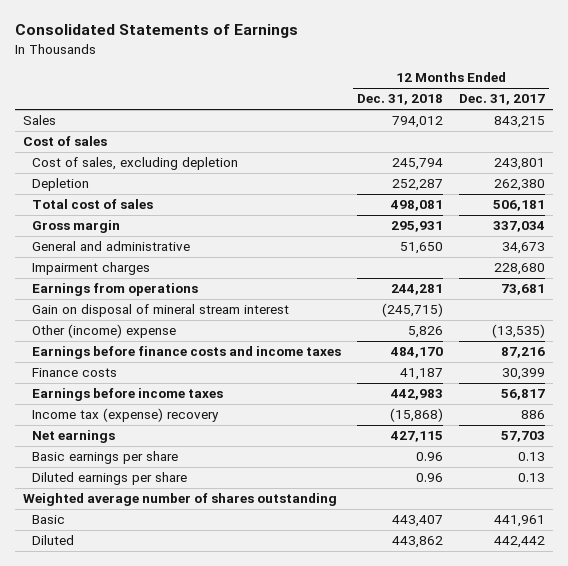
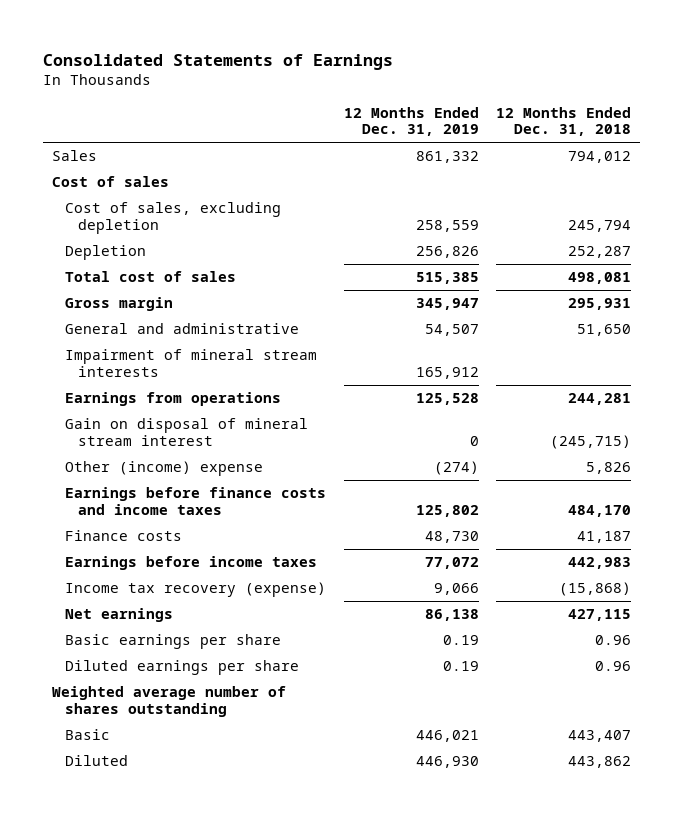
[459,94,546,106] Dec. 31, 2017 -> none
none -> [343,106,479,137] 12 Months Ended Dec. 31, 2019
[32,262,151,276] Impairment charges -> [65,349,318,377] Impairment of mineral stream interests
[32,408,220,423] Income tax (expense) recovery -> [65,582,327,598] Income tax recovery (expense)

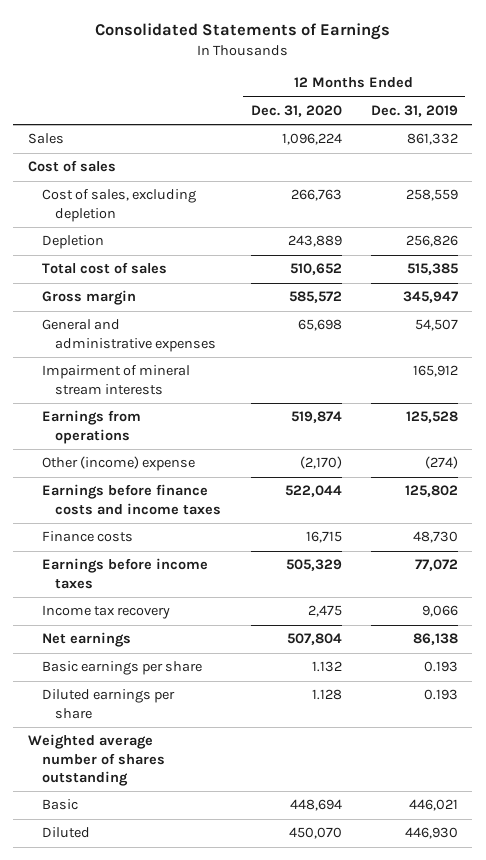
[496,106,632,137] 12 Months Ended Dec. 31, 2018 -> none
none -> [250,104,342,117] Dec. 31, 2020
[65,323,300,335] General and administrative -> [41,319,217,352] General and administrative expenses
[65,418,309,446] Gain on disposal of mineral stream interest -> none
[65,582,327,598] Income tax recovery (expense) -> [41,605,170,620] Income tax recovery
[442,635,479,646] 0.19 -> [423,661,458,673] 0.193
[442,661,479,672] 0.19 -> [423,689,458,701] 0.193

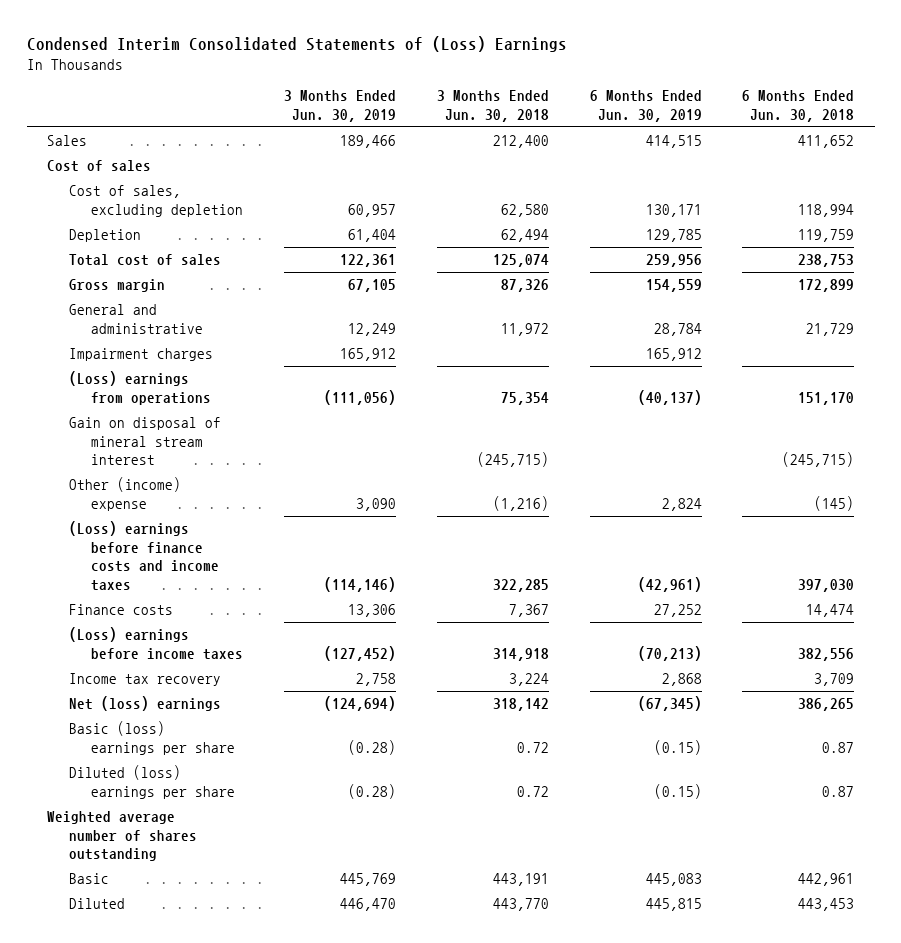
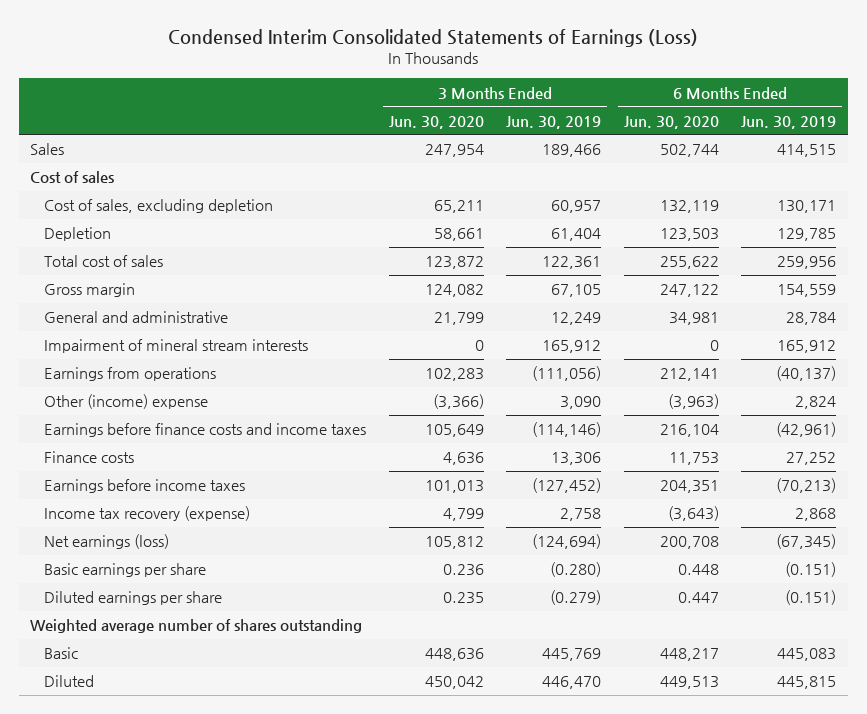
[26,36,567,53] Condensed Interim Consolidated Statements of (Loss) Earnings -> [168,28,699,47] Condensed Interim Consolidated Statements of Earnings (Loss)
[436,90,549,122] 3 Months Ended Jun. 30, 2018 -> none
[742,90,855,122] 6 Months Ended Jun. 30, 2018 -> none
none -> [388,115,484,129] Jun. 30, 2020
none -> [623,115,719,129] Jun. 30, 2020
[69,417,222,466] Gain on disposal of mineral stream interest -> none
[69,348,214,362] Impairment charges -> [43,339,308,354] Impairment of mineral stream interests
[69,371,212,405] (Loss) earnings from operations -> [43,367,216,382] Earnings from operations
[69,521,220,591] (Loss) earnings before finance costs and income taxes -> [43,423,366,438] Earnings before finance costs and income taxes
[69,627,244,660] (Loss) earnings before income taxes -> [43,479,245,494] Earnings before income taxes
[69,673,222,687] Income tax recovery -> [43,506,250,522] Income tax recovery (expense)
[69,696,222,712] Net (loss) earnings -> [43,534,169,550] Net earnings (loss)
[69,721,236,755] Basic (loss) earnings per share -> [43,563,206,578] Basic earnings per share
[348,739,397,755] (0.28) -> [550,562,602,578] (0.280)
[653,739,702,755] (0.15) -> [785,562,837,578] (0.151)
[69,765,236,799] Diluted (loss) earnings per share -> [43,591,222,606] Diluted earnings per share
[348,783,397,799] (0.28) -> [550,590,602,606] (0.279)
[653,783,702,799] (0.15) -> [785,590,837,606] (0.151)

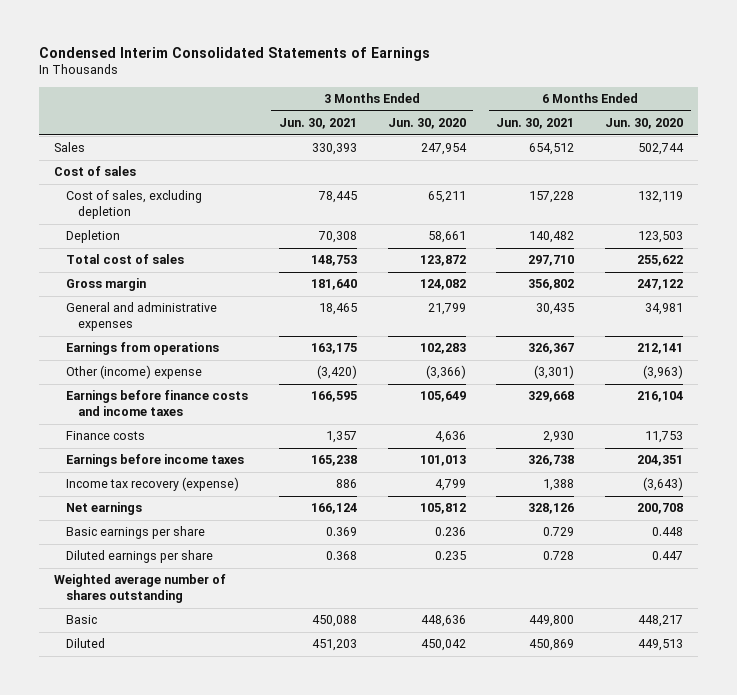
[168,28,699,47] Condensed Interim Consolidated Statements of Earnings (Loss) -> [38,46,430,61] Condensed Interim Consolidated Statements of Earnings
[506,115,602,129] Jun. 30, 2019 -> none
[741,115,837,129] Jun. 30, 2019 -> none
none -> [278,117,357,129] Jun. 30, 2021
none -> [496,117,575,129] Jun. 30, 2021
[43,339,308,354] Impairment of mineral stream interests -> none
[43,311,228,324] General and administrative -> [66,302,218,331] General and administrative expenses
[43,534,169,550] Net earnings (loss) -> [66,502,143,516] Net earnings

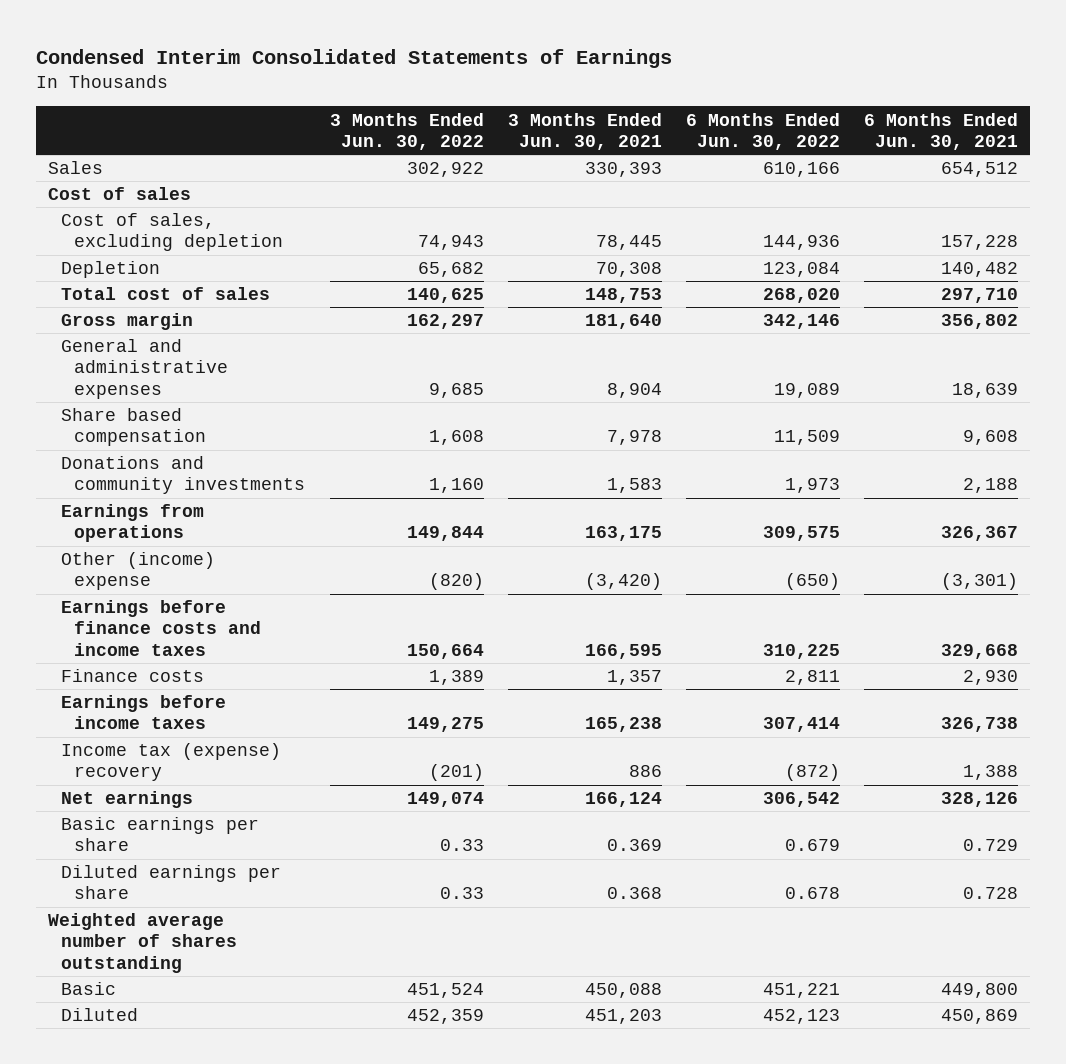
[387,117,466,129] Jun. 30, 2020 -> none
[604,117,683,129] Jun. 30, 2020 -> none
none -> [329,112,484,150] 3 Months Ended Jun. 30, 2022
none -> [685,112,840,150] 6 Months Ended Jun. 30, 2022
[318,303,357,316] 18,465 -> [606,382,662,398] 8,904
[536,303,575,316] 30,435 -> [951,382,1018,398] 18,639
none -> [61,408,207,447] Share based compensation
none -> [61,456,306,495] Donations and community investments
[66,477,240,492] Income tax recovery (expense) -> [61,743,282,782] Income tax (expense) recovery

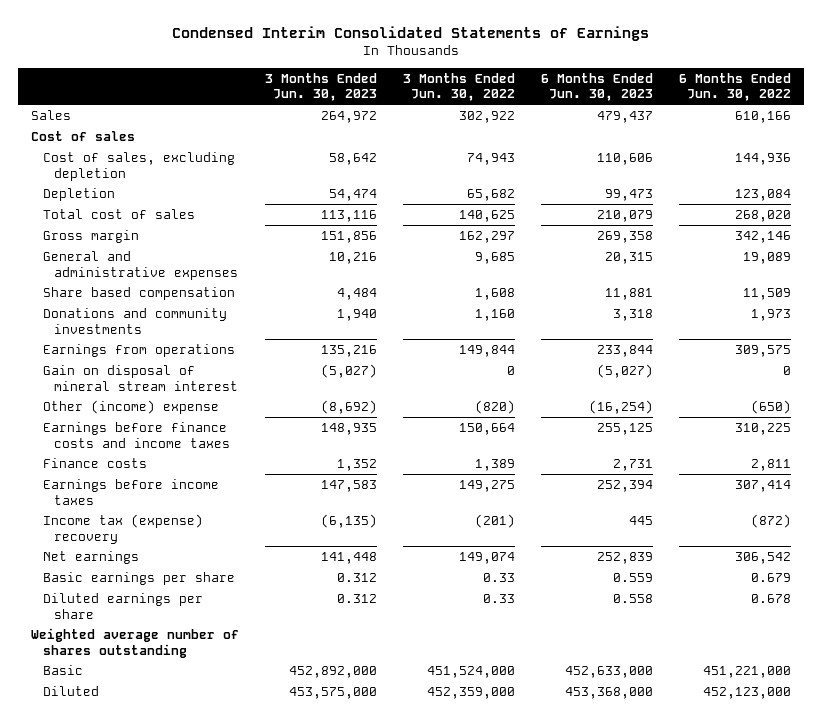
[507,112,662,150] 3 Months Ended Jun. 30, 2021 -> none
[863,112,1018,150] 6 Months Ended Jun. 30, 2021 -> none
none -> [264,72,377,102] 3 Months Ended Jun. 30, 2023
none -> [540,72,653,102] 6 Months Ended Jun. 30, 2023
none -> [42,364,239,391] Gain on disposal of mineral stream interest
[406,983,484,999] 451,524 -> [426,665,515,678] 451,524,000
[762,983,840,999] 451,221 -> [702,665,791,678] 451,221,000
[406,1009,484,1025] 452,359 -> [426,686,515,699] 452,359,000
[762,1009,840,1025] 452,123 -> [702,686,791,699] 452,123,000

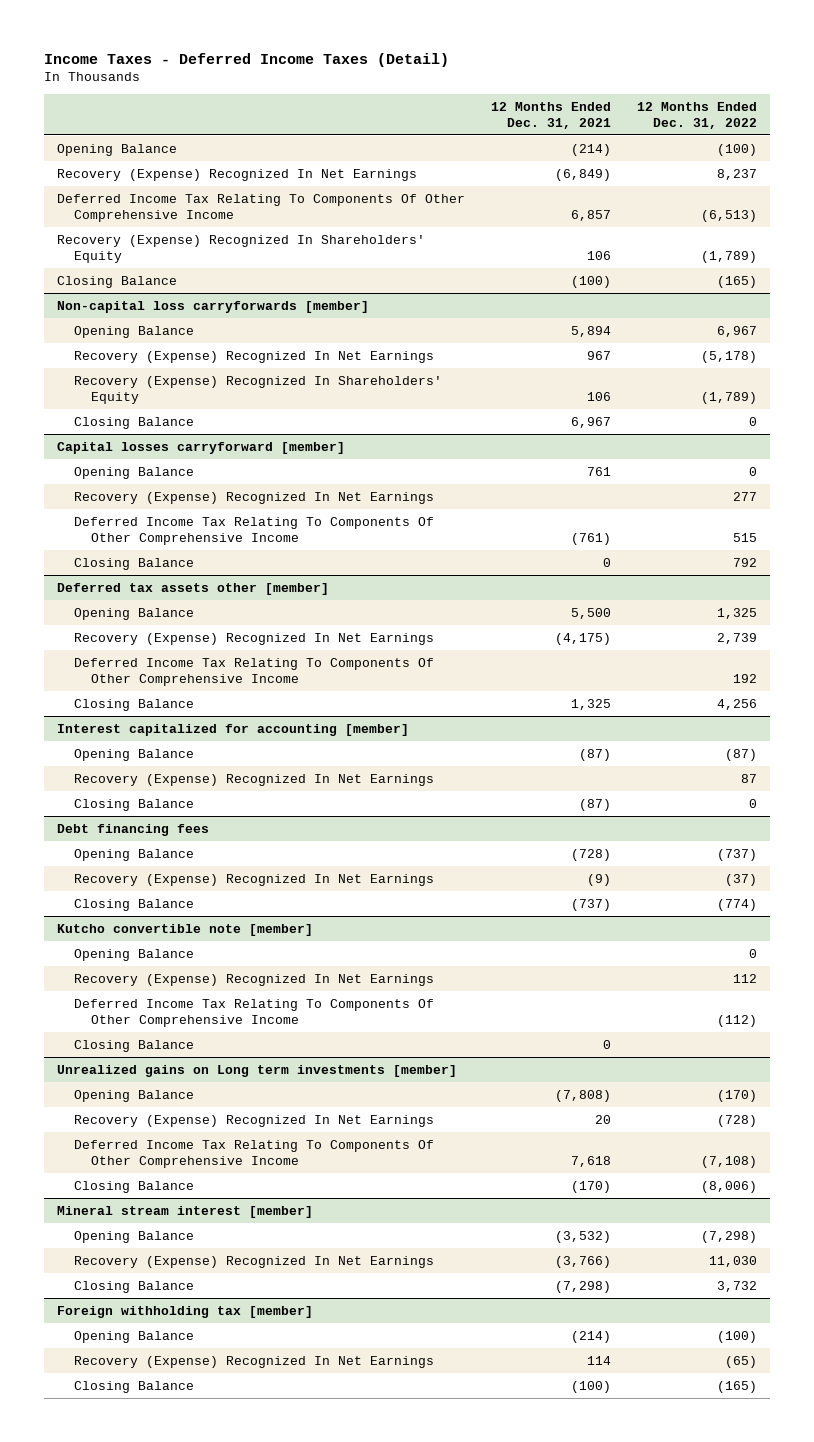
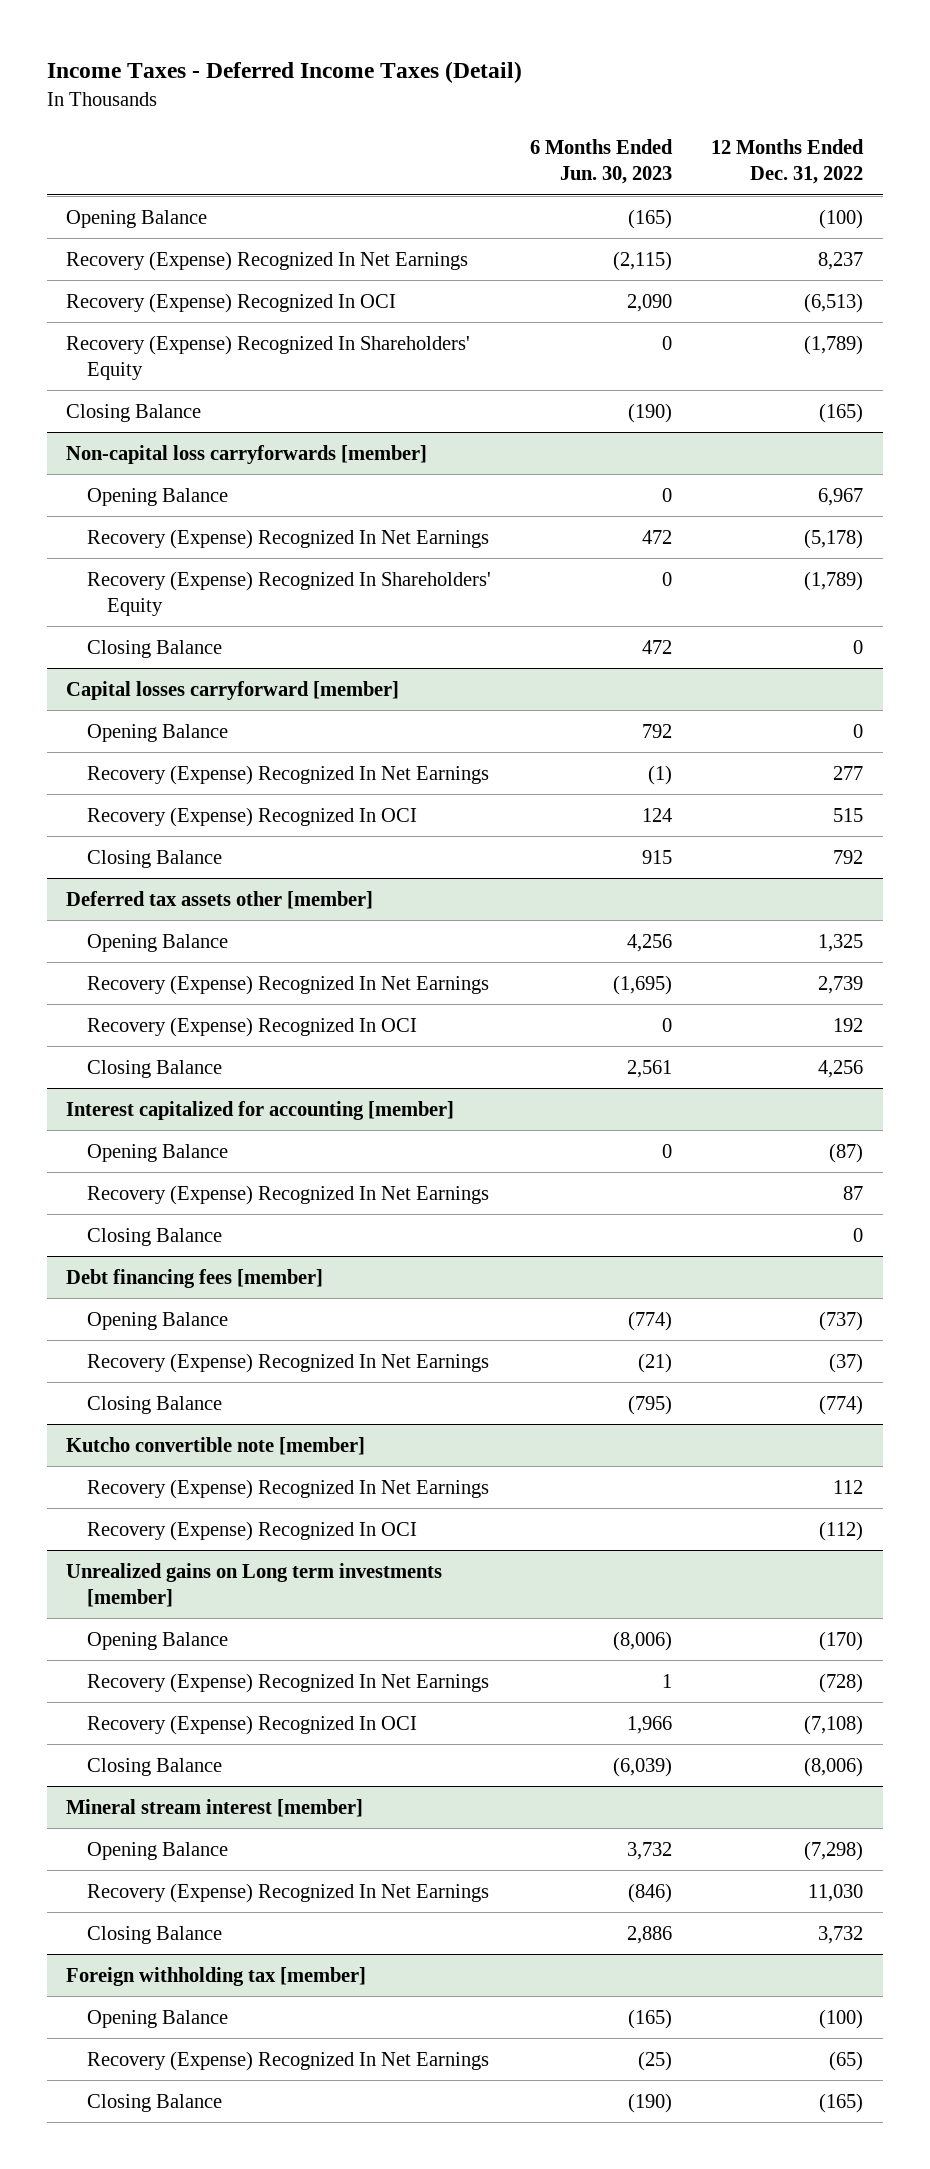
[490,101,611,129] 12 Months Ended Dec. 31, 2021 -> none
none -> [529,139,673,185] 6 Months Ended Jun. 30, 2023
[56,193,465,222] Deferred Income Tax Relating To Components Of Other Comprehensive Income -> [66,292,397,313] Recovery (Expense) Recognized In OCI
[74,516,435,545] Deferred Income Tax Relating To Components Of Other Comprehensive Income -> [86,806,417,827] Recovery (Expense) Recognized In OCI
[74,657,435,686] Deferred Income Tax Relating To Components Of Other Comprehensive Income -> [86,1016,417,1037] Recovery (Expense) Recognized In OCI
[56,823,209,836] Debt financing fees -> [66,1268,324,1288] Debt financing fees [member]
[74,948,195,961] Opening Balance -> none
[74,1039,195,1052] Closing Balance -> none
[74,998,435,1027] Deferred Income Tax Relating To Components Of Other Comprehensive Income -> [86,1520,417,1541] Recovery (Expense) Recognized In OCI
[74,1139,435,1168] Deferred Income Tax Relating To Components Of Other Comprehensive Income -> [86,1714,417,1735] Recovery (Expense) Recognized In OCI

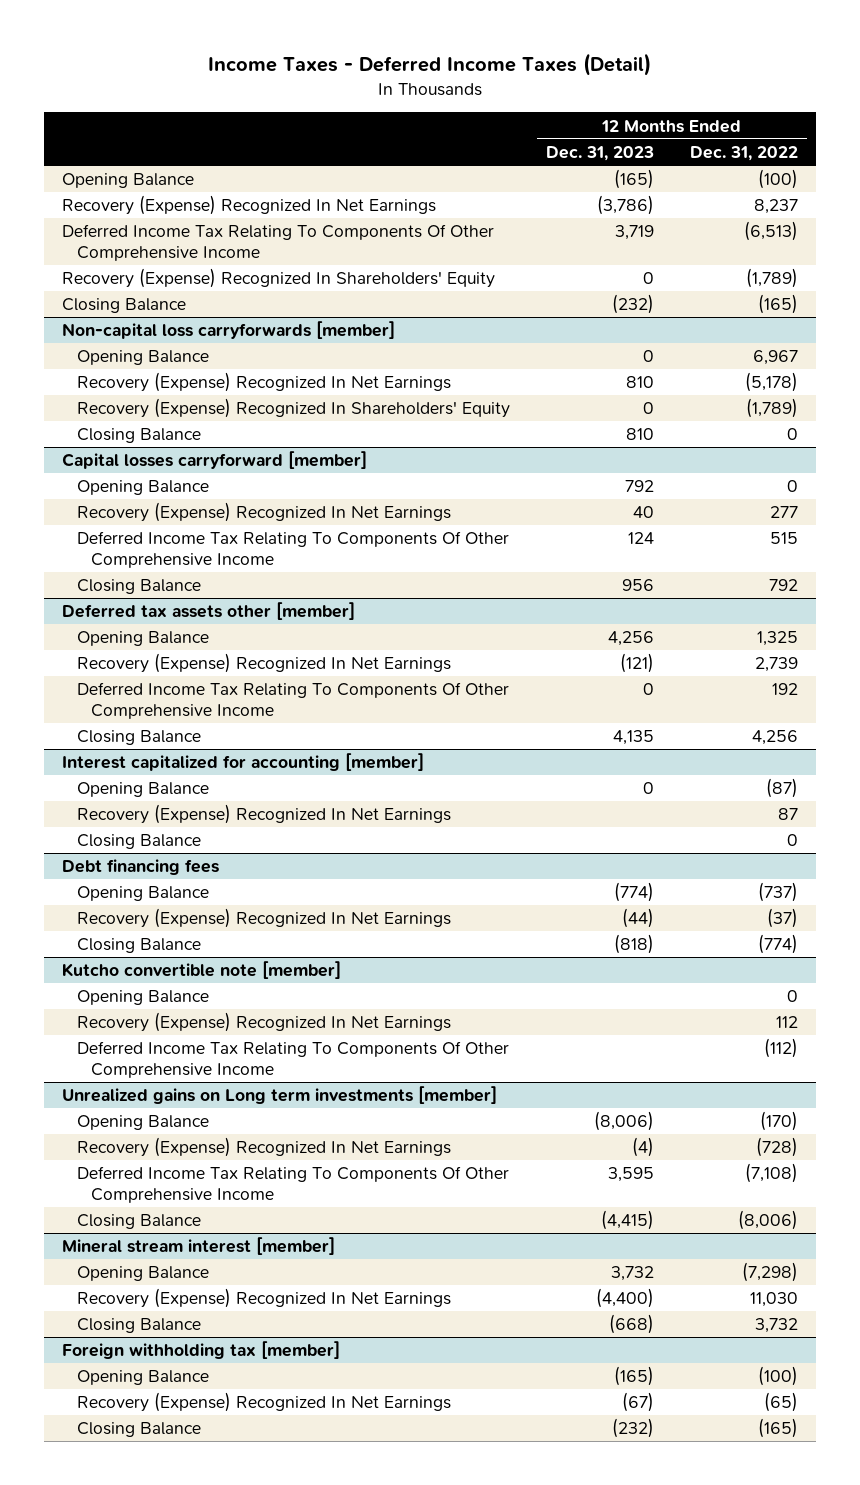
[529,139,673,185] 6 Months Ended Jun. 30, 2023 -> none
none -> [545,146,654,162] Dec. 31, 2023
[66,292,397,313] Recovery (Expense) Recognized In OCI -> [62,224,495,261] Deferred Income Tax Relating To Components Of Other Comprehensive Income
[86,806,417,827] Recovery (Expense) Recognized In OCI -> [76,531,509,568] Deferred Income Tax Relating To Components Of Other Comprehensive Income
[86,1016,417,1037] Recovery (Expense) Recognized In OCI -> [76,682,509,719] Deferred Income Tax Relating To Components Of Other Comprehensive Income
[66,1268,324,1288] Debt financing fees [member] -> [62,859,220,876] Debt financing fees
none -> [76,990,209,1006] Opening Balance
[86,1520,417,1541] Recovery (Expense) Recognized In OCI -> [76,1041,509,1078] Deferred Income Tax Relating To Components Of Other Comprehensive Income
[86,1714,417,1735] Recovery (Expense) Recognized In OCI -> [76,1166,509,1203] Deferred Income Tax Relating To Components Of Other Comprehensive Income

